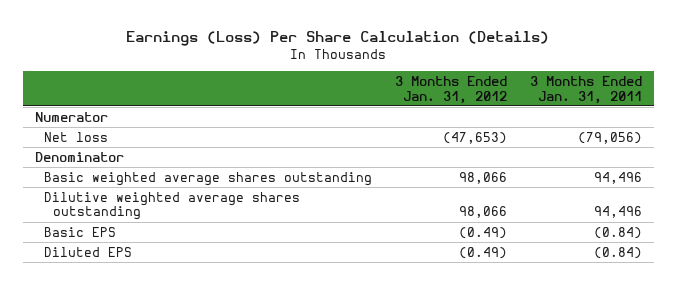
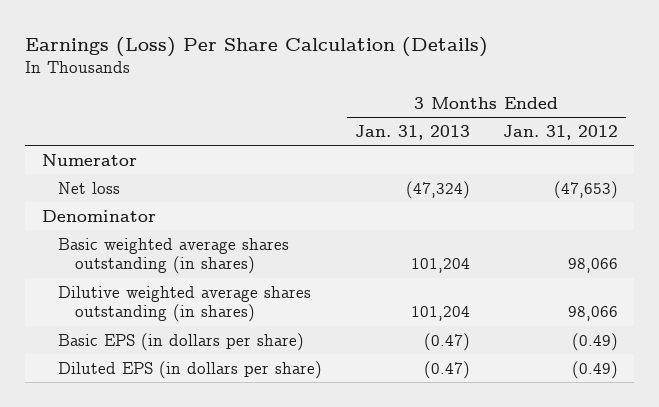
[530,75,643,104] 3 Months Ended Jan. 31, 2011 -> none
none -> [355,124,471,140] Jan. 31, 2013
[43,171,372,186] Basic weighted average shares outstanding -> [58,237,290,275] Basic weighted average shares outstanding (in shares)
[43,191,300,221] Dilutive weighted average shares outstanding -> [58,285,312,323] Dilutive weighted average shares outstanding (in shares)
[43,226,116,237] Basic EPS -> [58,332,305,351] Basic EPS (in dollars per share)
[43,246,132,257] Diluted EPS -> [58,360,323,379] Diluted EPS (in dollars per share)

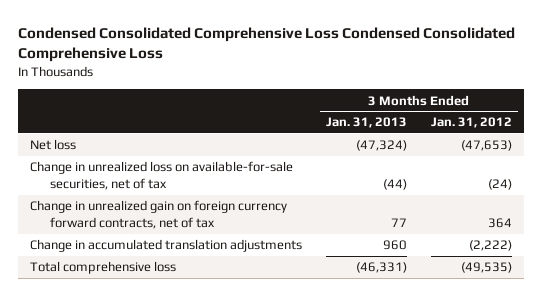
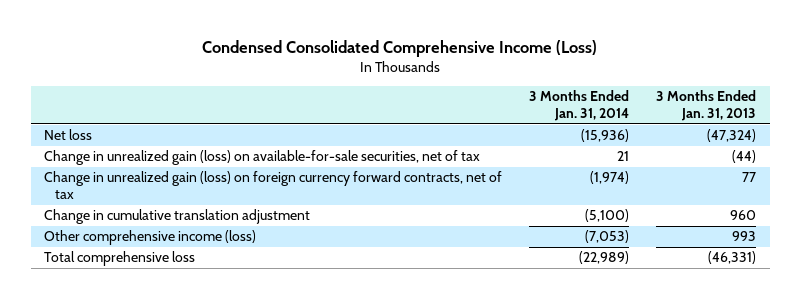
[17,27,515,63] Condensed Consolidated Comprehensive Loss Condensed Consolidated Comprehensive Loss -> [202,39,598,57] Condensed Consolidated Comprehensive Income (Loss)
[430,117,512,129] Jan. 31, 2012 -> none
none -> [529,90,630,122] 3 Months Ended Jan. 31, 2014
[29,161,293,190] Change in unrealized loss on available-for-sale securities, net of tax -> [44,150,481,166] Change in unrealized gain (loss) on available-for-sale securities, net of tax
[29,200,287,229] Change in unrealized gain on foreign currency forward contracts, net of tax -> [44,171,503,200] Change in unrealized gain (loss) on foreign currency forward contracts, net of tax
[29,239,302,253] Change in accumulated translation adjustments -> [44,209,311,225] Change in cumulative translation adjustment
none -> [44,230,257,246] Other comprehensive income (loss)

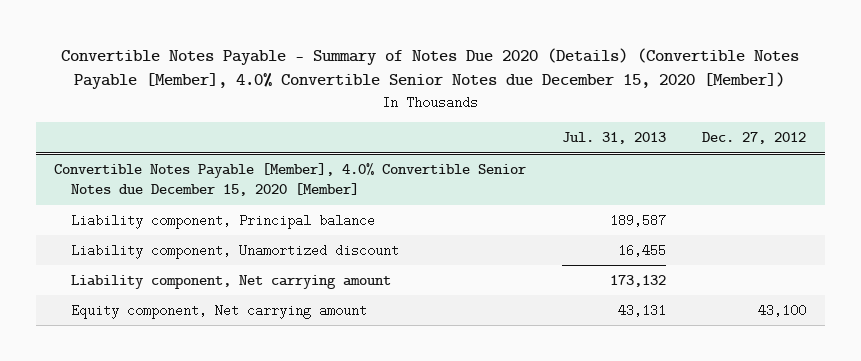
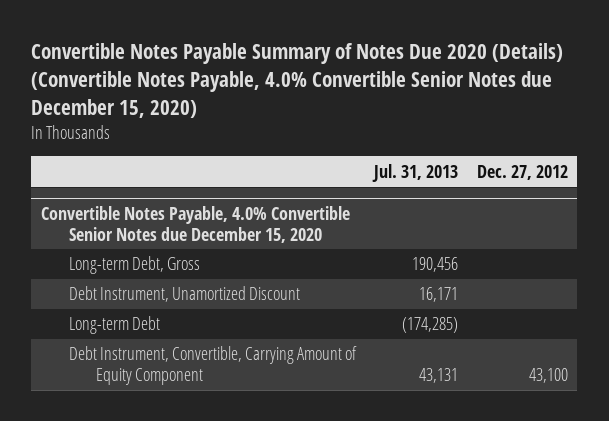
[61,47,800,90] Convertible Notes Payable - Summary of Notes Due 2020 (Details) (Convertible Notes Payable [Member], 4.0% Convertible Senior Notes due December 15, 2020 [Member]) -> [31,43,564,118] Convertible Notes Payable Summary of Notes Due 2020 (Details) (Convertible Notes Payable, 4.0% Convertible Senior Notes due December 15, 2020)
[71,213,376,229] Liability component, Principal balance -> none
[71,274,392,289] Liability component, Net carrying amount -> none
[54,162,527,197] Convertible Notes Payable [Member], 4.0% Convertible Senior Notes due December 15, 2020 [Member] -> [40,205,350,243] Convertible Notes Payable, 4.0% Convertible Senior Notes due December 15, 2020
none -> [68,256,200,275] Long-term Debt, Gross
[71,243,400,259] Liability component, Unamortized discount -> [68,286,300,303] Debt Instrument, Unamortized Discount
[618,243,667,257] 16,455 -> [419,287,459,303] 16,171
none -> [68,316,160,335] Long-term Debt
[71,303,368,319] Equity component, Net carrying amount -> [68,346,357,386] Debt Instrument, Convertible, Carrying Amount of Equity Component

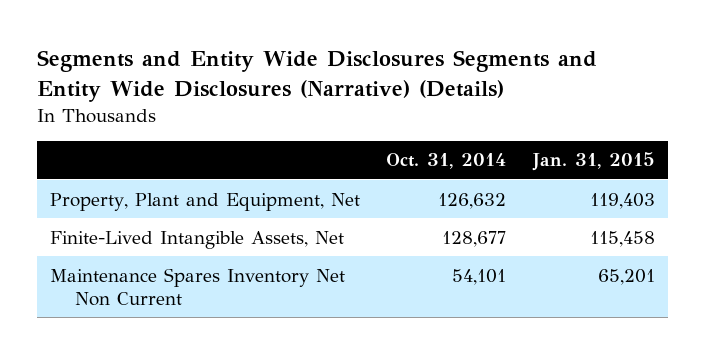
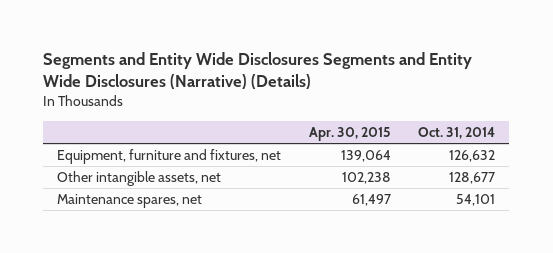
[531,152,655,172] Jan. 31, 2015 -> none
none -> [308,126,391,141] Apr. 30, 2015
[50,192,361,211] Property, Plant and Equipment, Net -> [57,149,282,165] Equipment, furniture and fixtures, net
[50,230,345,249] Finite-Lived Intangible Assets, Net -> [57,171,222,187] Other intangible assets, net
[50,267,346,306] Maintenance Spares Inventory Net Non Current -> [57,194,203,209] Maintenance spares, net

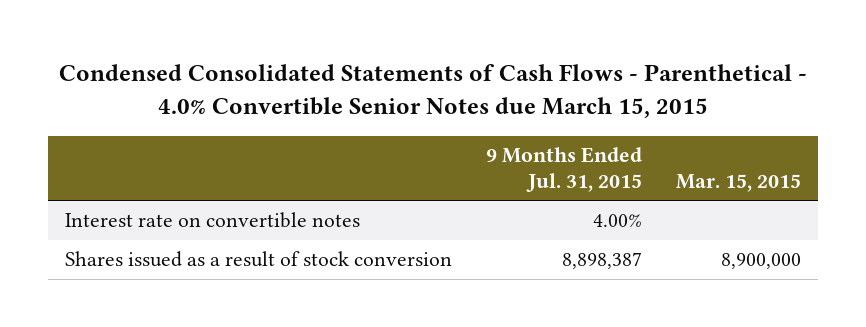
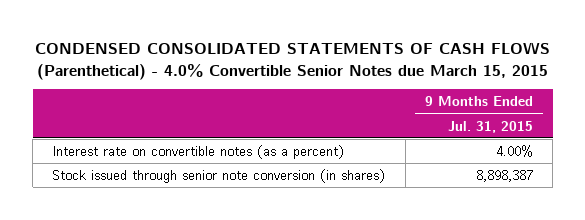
[58,64,807,119] Condensed Consolidated Statements of Cash Flows - Parenthetical - 4.0% Convertible Senior Notes due March 15, 2015 -> [34,42,550,80] CONDENSED CONSOLIDATED STATEMENTS OF CASH FLOWS (Parenthetical) - 4.0% Convertible Senior Notes due March 15, 2015
[675,174,801,193] Mar. 15, 2015 -> none
[65,212,361,229] Interest rate on convertible notes -> [52,144,345,159] Interest rate on convertible notes (as a percent)
[65,251,453,268] Shares issued as a result of stock conversion -> [52,168,386,183] Stock issued through senior note conversion (in shares)

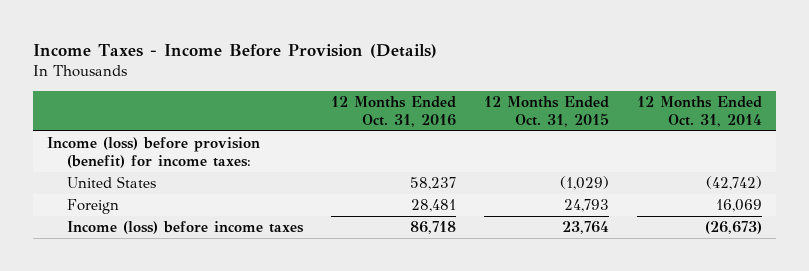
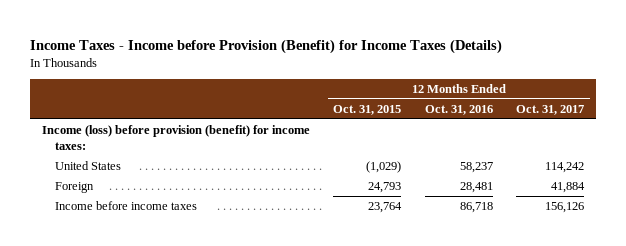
[32,43,437,58] Income Taxes - Income Before Provision (Details) -> [30,38,503,54] Income Taxes - Income before Provision (Benefit) for Income Taxes (Details)
[637,95,763,127] 12 Months Ended Oct. 31, 2014 -> none
none -> [516,104,585,115] Oct. 31, 2017
[67,221,305,235] Income (loss) before income taxes -> [54,200,197,210] Income before income taxes

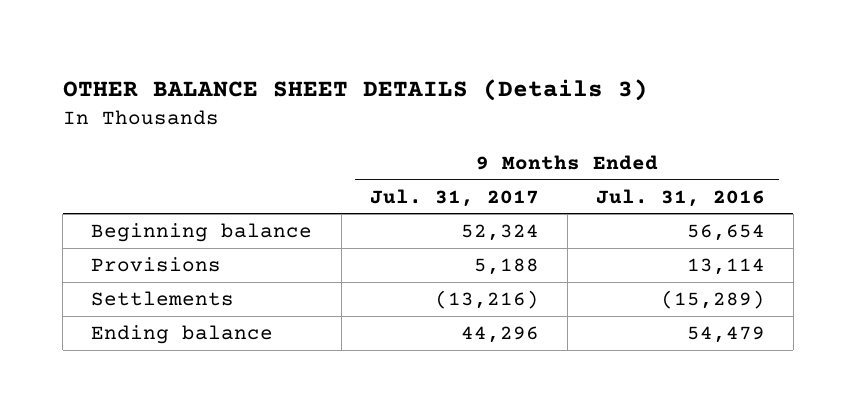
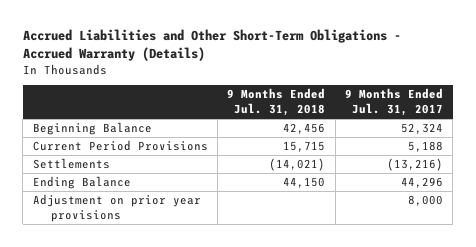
[62,78,648,101] OTHER BALANCE SHEET DETAILS (Details 3) -> [22,29,401,62] Accrued Liabilities and Other Short-Term Obligations - Accrued Warranty (Details)
[595,188,765,207] Jul. 31, 2016 -> none
none -> [227,88,326,116] 9 Months Ended Jul. 31, 2018
[91,223,313,243] Beginning balance -> [32,122,152,136] Beginning Balance
[91,257,222,273] Provisions -> [32,140,208,152] Current Period Provisions
[91,325,274,345] Ending balance -> [32,176,131,190] Ending Balance
none -> [32,194,201,222] Adjustment on prior year provisions

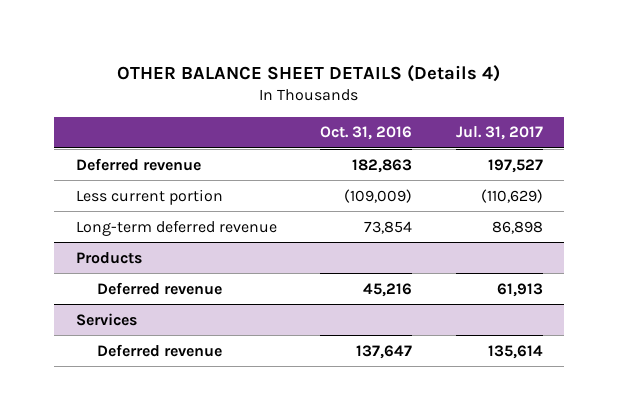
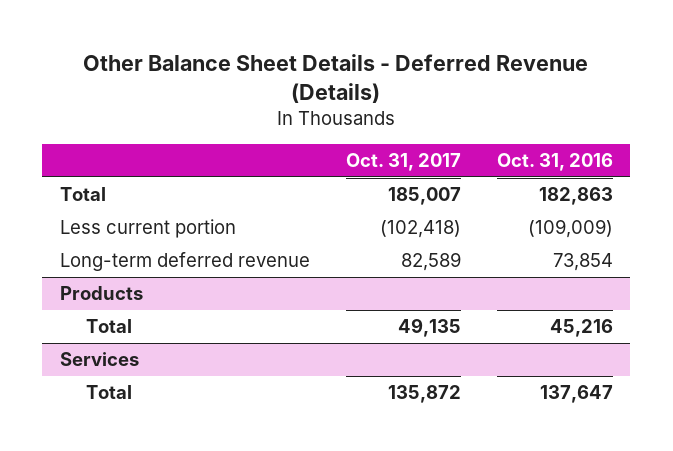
[117,64,501,82] OTHER BALANCE SHEET DETAILS (Details 4) -> [83,54,589,104] Other Balance Sheet Details - Deferred Revenue (Details)
[455,126,543,141] Jul. 31, 2017 -> none
none -> [345,153,461,172] Oct. 31, 2017
[75,157,201,171] Deferred revenue -> [60,187,107,202] Total
[97,281,223,295] Deferred revenue -> [86,319,133,334] Total
[97,343,223,357] Deferred revenue -> [86,385,133,400] Total

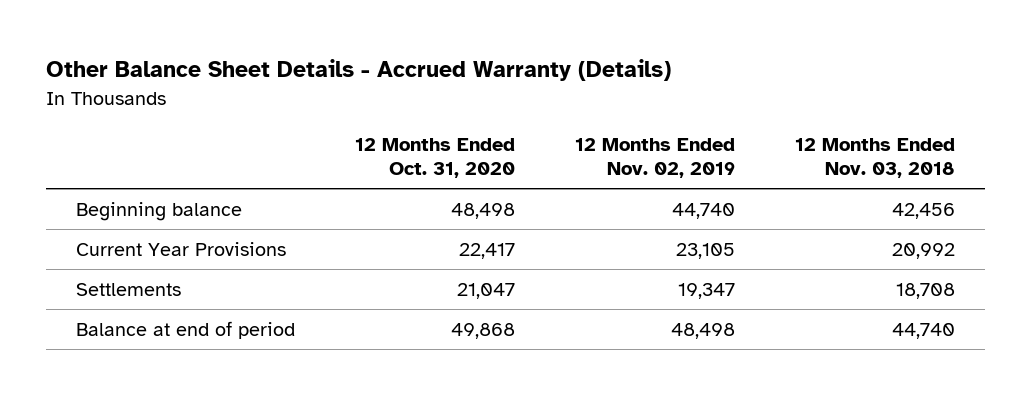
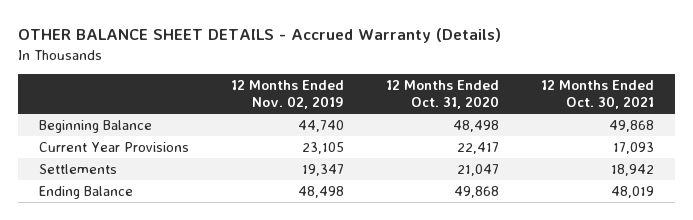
[46,59,672,82] Other Balance Sheet Details - Accrued Warranty (Details) -> [17,28,501,44] OTHER BALANCE SHEET DETAILS - Accrued Warranty (Details)
[794,138,955,179] 12 Months Ended Nov. 03, 2018 -> none
none -> [540,80,654,110] 12 Months Ended Oct. 30, 2021
[76,201,243,221] Beginning balance -> [38,119,152,133] Beginning Balance
[76,320,296,339] Balance at end of period -> [38,185,133,199] Ending Balance

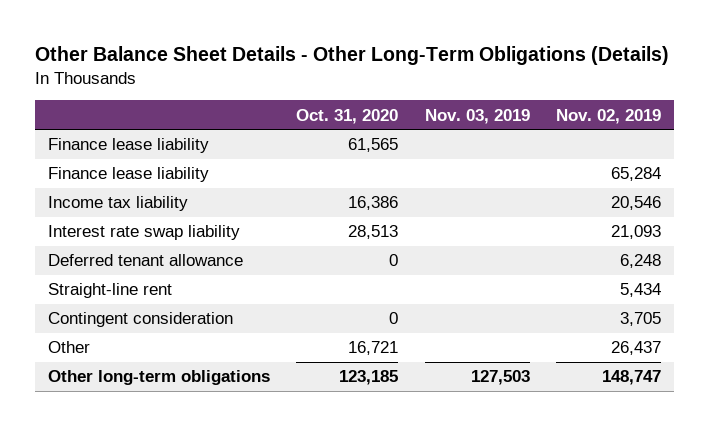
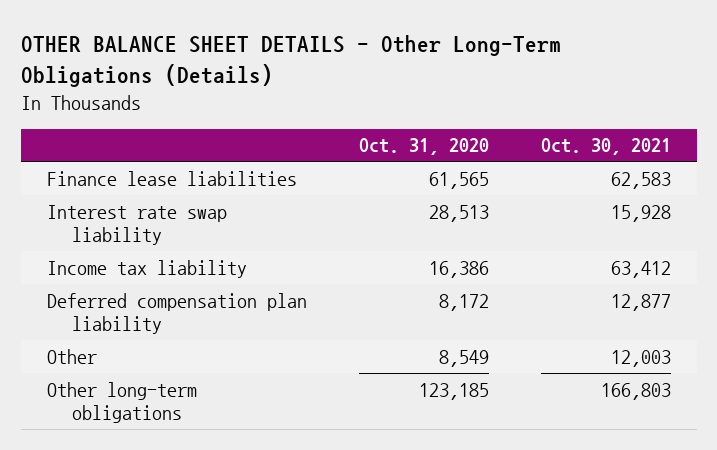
[34,45,669,65] Other Balance Sheet Details - Other Long-Term Obligations (Details) -> [20,35,561,88] OTHER BALANCE SHEET DETAILS - Other Long-Term Obligations (Details)
[424,108,530,124] Nov. 03, 2019 -> none
[555,108,661,124] Nov. 02, 2019 -> none
none -> [540,138,671,156] Oct. 30, 2021
[47,167,209,183] Finance lease liability -> none
[47,138,209,154] Finance lease liability -> [46,170,297,186] Finance lease liabilities
[47,254,243,267] Deferred tenant allowance -> none
[47,283,172,299] Straight-line rent -> none
[47,312,233,328] Contingent consideration -> none
[47,196,188,212] Income tax liability -> [46,259,247,278] Income tax liability
none -> [46,292,307,335] Deferred compensation plan liability
[348,341,399,356] 16,721 -> [438,349,489,367] 8,549

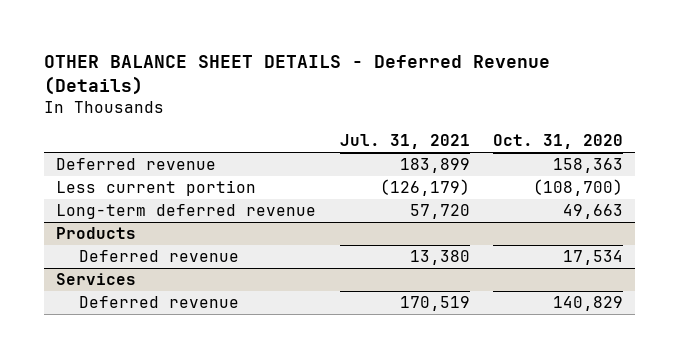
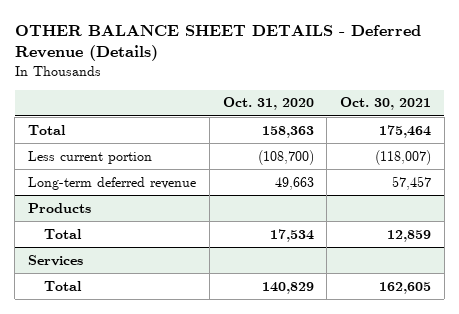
[339,134,470,150] Jul. 31, 2021 -> none
none -> [340,97,432,111] Oct. 30, 2021
[56,158,217,171] Deferred revenue -> [28,124,67,135] Total
[78,250,239,263] Deferred revenue -> [44,228,83,239] Total
[78,296,239,309] Deferred revenue -> [44,280,83,291] Total

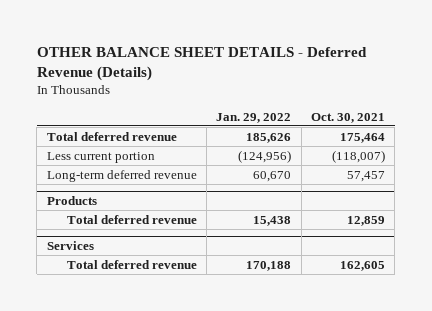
[222,97,314,111] Oct. 31, 2020 -> none
none -> [216,112,292,123] Jan. 29, 2022
[28,124,67,135] Total -> [46,131,177,141] Total deferred revenue
[44,228,83,239] Total -> [66,214,197,224] Total deferred revenue
[44,280,83,291] Total -> [66,259,197,269] Total deferred revenue

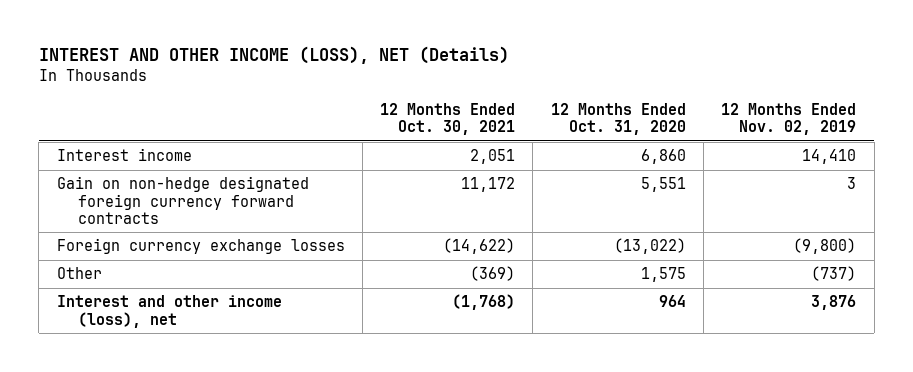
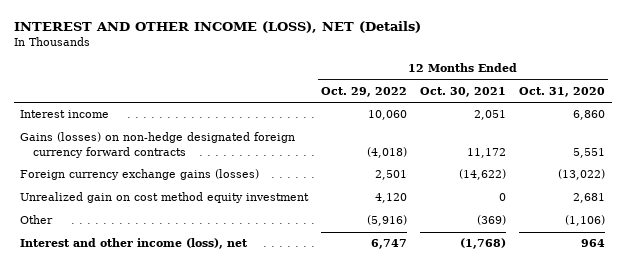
[721,102,857,136] 12 Months Ended Nov. 02, 2019 -> none
none -> [321,86,408,97] Oct. 29, 2022
[56,176,309,224] Gain on non-hedge designated foreign currency forward contracts -> [20,132,296,158] Gains (losses) on non-hedge designated foreign currency forward contracts
[56,238,345,255] Foreign currency exchange losses -> [20,169,260,181] Foreign currency exchange gains (losses)
none -> [20,192,310,204] Unrealized gain on cost method equity investment
[640,267,686,283] 1,575 -> [565,215,606,227] (1,106)

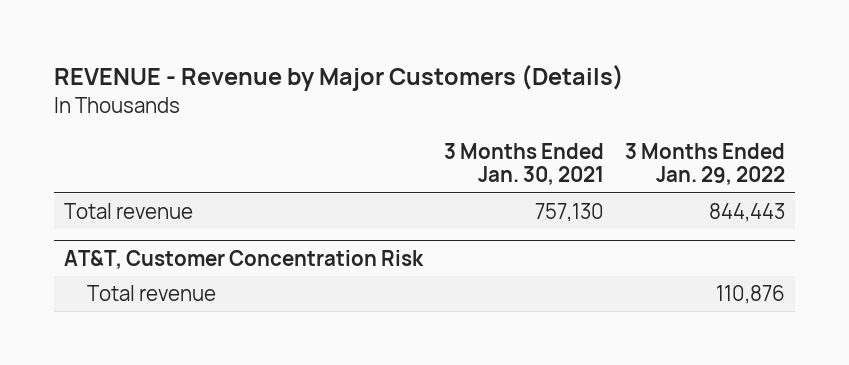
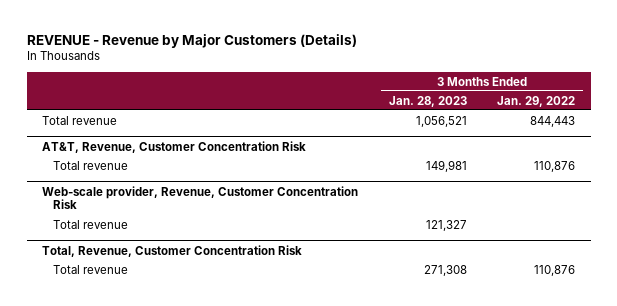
[443,142,604,186] 3 Months Ended Jan. 30, 2021 -> none
none -> [388,95,467,107] Jan. 28, 2023
[64,249,425,269] AT&T, Customer Concentration Risk -> [41,140,306,153] AT&T, Revenue, Customer Concentration Risk
none -> [41,185,358,210] Web-scale provider, Revenue, Customer Concentration Risk
none -> [53,219,129,229] Total revenue
none -> [41,244,302,257] Total, Revenue, Customer Concentration Risk
none -> [53,264,129,274] Total revenue

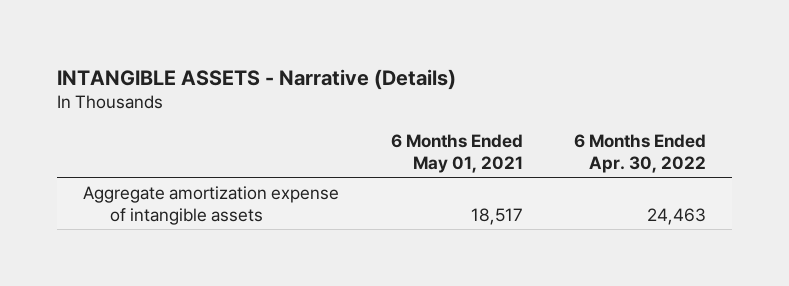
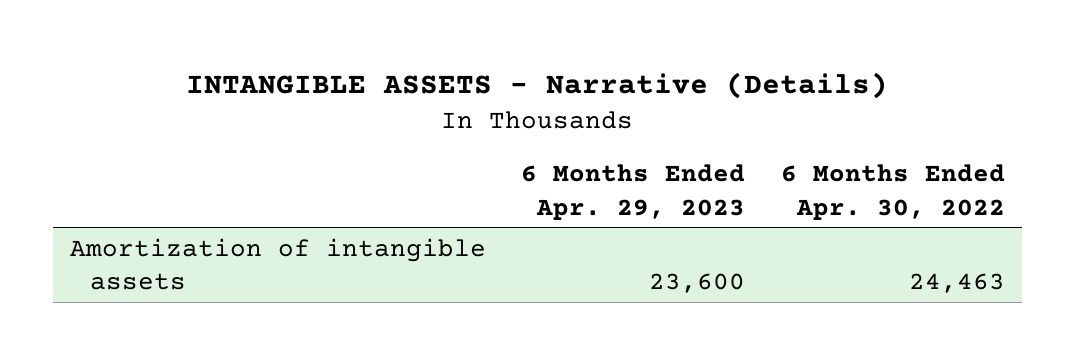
[390,133,523,173] 6 Months Ended May 01, 2021 -> none
none -> [521,164,746,220] 6 Months Ended Apr. 29, 2023
[82,185,339,225] Aggregate amortization expense of intangible assets -> [70,237,487,290] Amortization of intangible assets

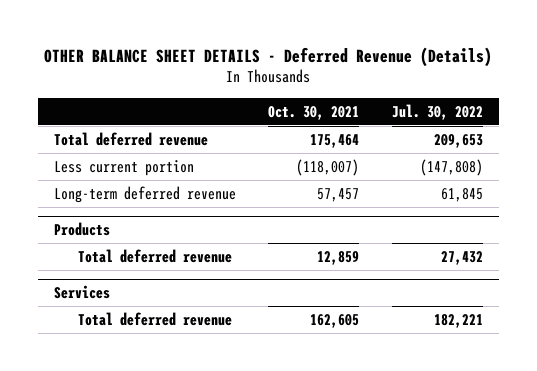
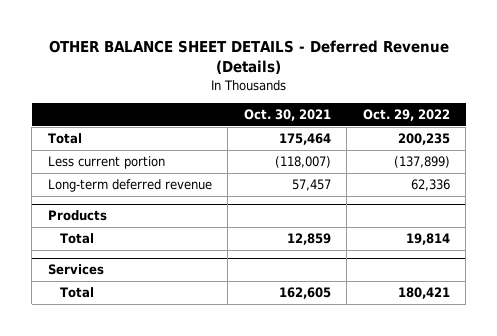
[391,103,483,120] Jul. 30, 2022 -> none
none -> [362,109,450,122] Oct. 29, 2022
[54,131,209,146] Total deferred revenue -> [47,133,82,145] Total
[77,248,232,263] Total deferred revenue -> [60,233,95,245] Total
[77,311,232,326] Total deferred revenue -> [60,287,95,299] Total

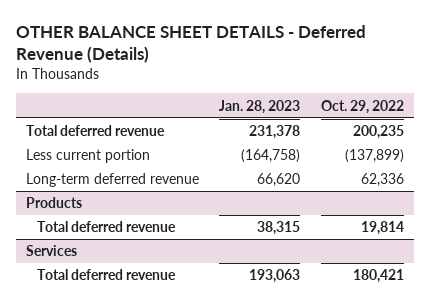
[243,109,331,122] Oct. 30, 2021 -> none
none -> [219,99,301,114] Jan. 28, 2023
[47,133,82,145] Total -> [25,125,165,137] Total deferred revenue
[60,233,95,245] Total -> [37,221,177,233] Total deferred revenue
[60,287,95,299] Total -> [37,269,177,281] Total deferred revenue

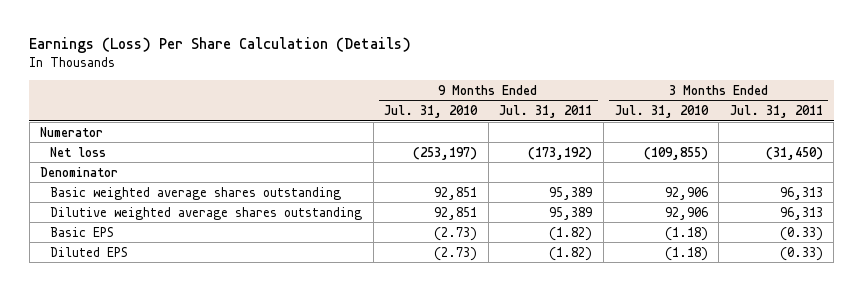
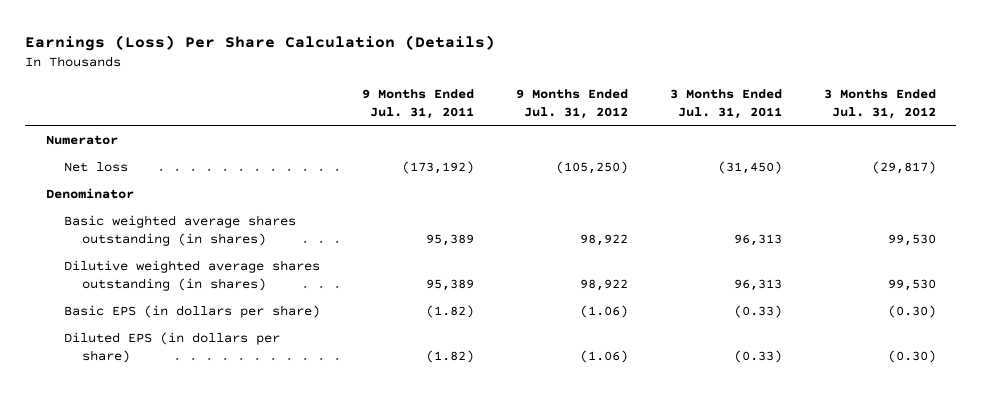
[384,104,479,118] Jul. 31, 2010 -> none
[614,104,709,118] Jul. 31, 2010 -> none
none -> [515,89,628,119] 9 Months Ended Jul. 31, 2012
none -> [823,89,936,119] 3 Months Ended Jul. 31, 2012
[50,186,342,200] Basic weighted average shares outstanding -> [64,214,297,246] Basic weighted average shares outstanding (in shares)
[50,206,363,220] Dilutive weighted average shares outstanding -> [64,259,321,291] Dilutive weighted average shares outstanding (in shares)
[50,226,115,237] Basic EPS -> [64,304,321,318] Basic EPS (in dollars per share)
[50,246,129,257] Diluted EPS -> [64,331,281,363] Diluted EPS (in dollars per share)

